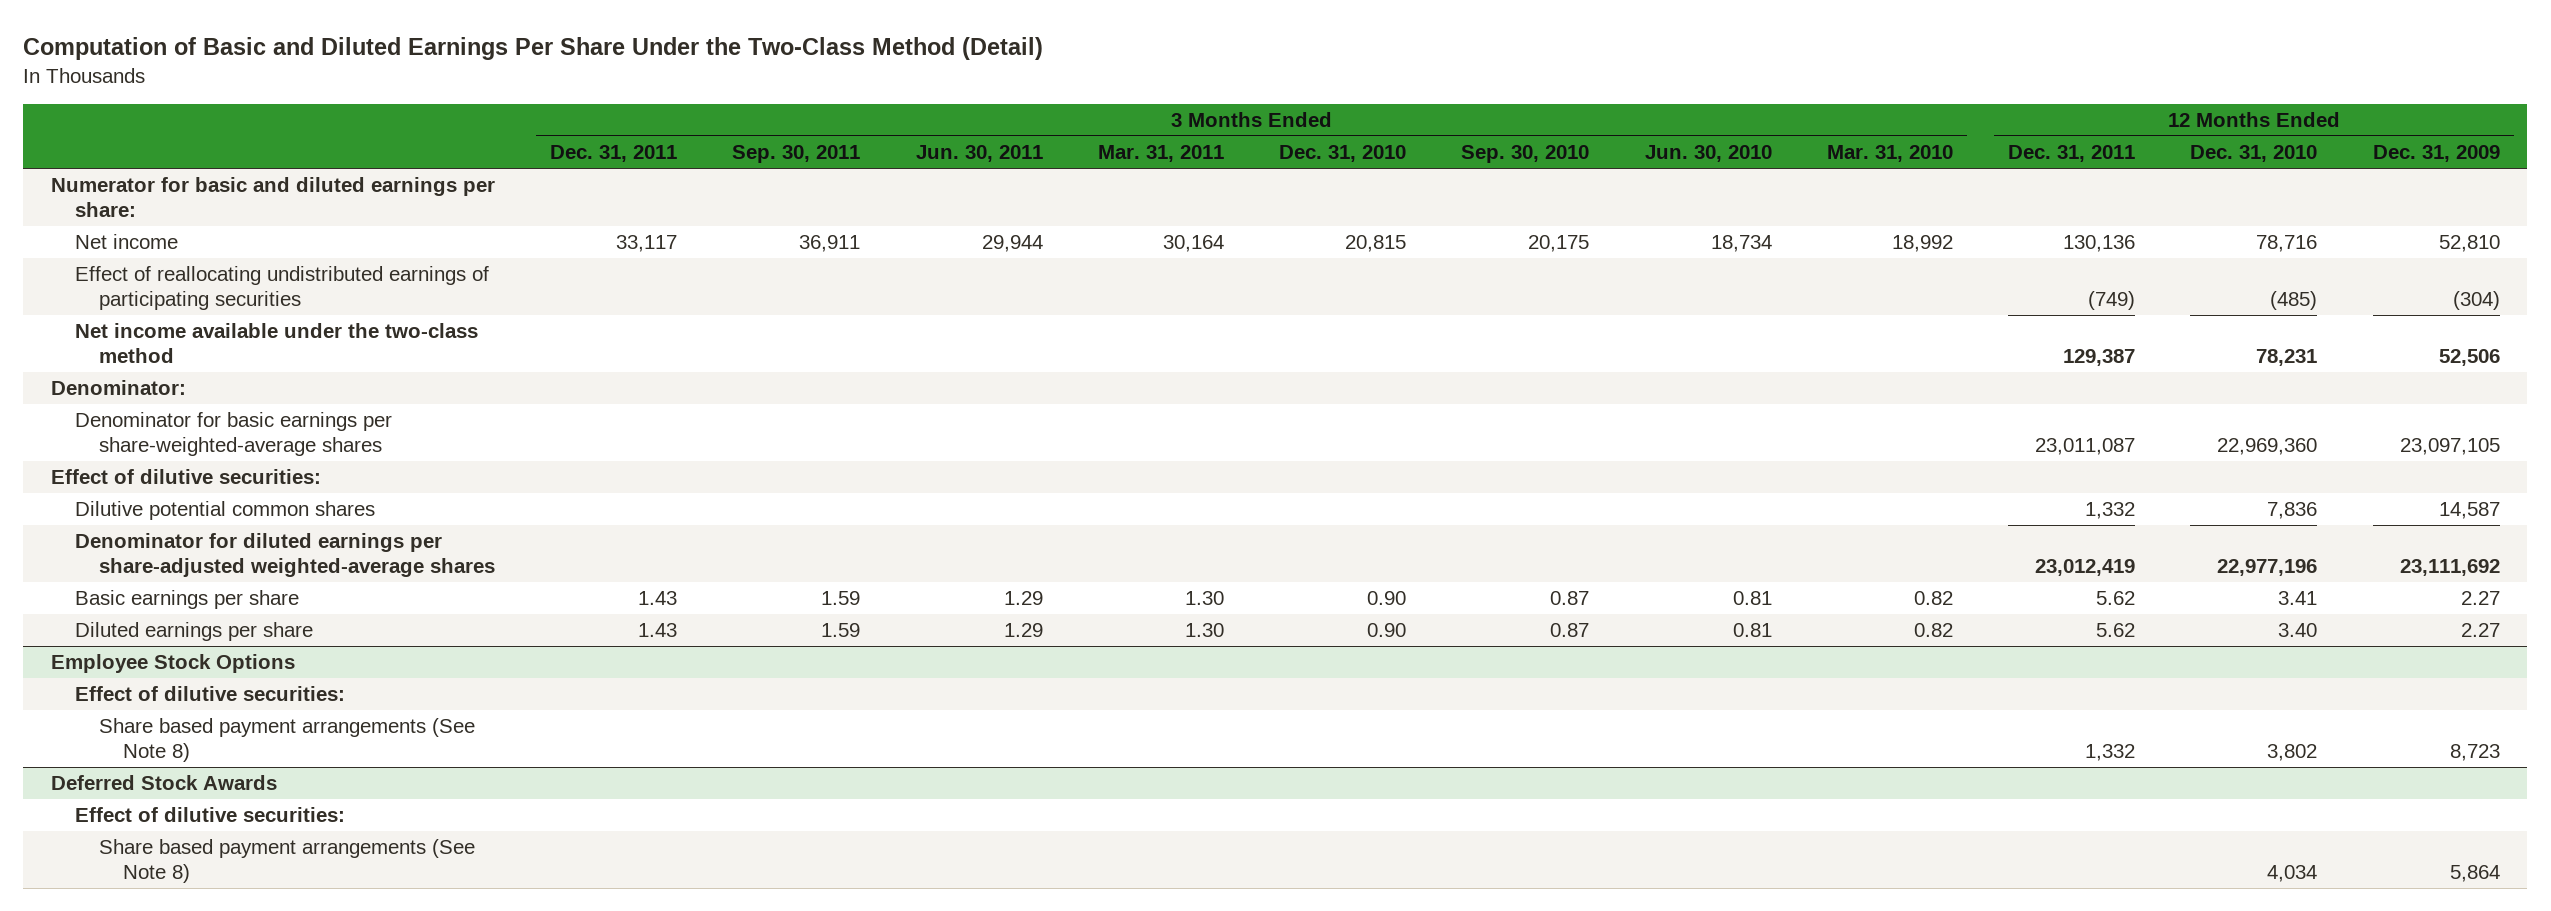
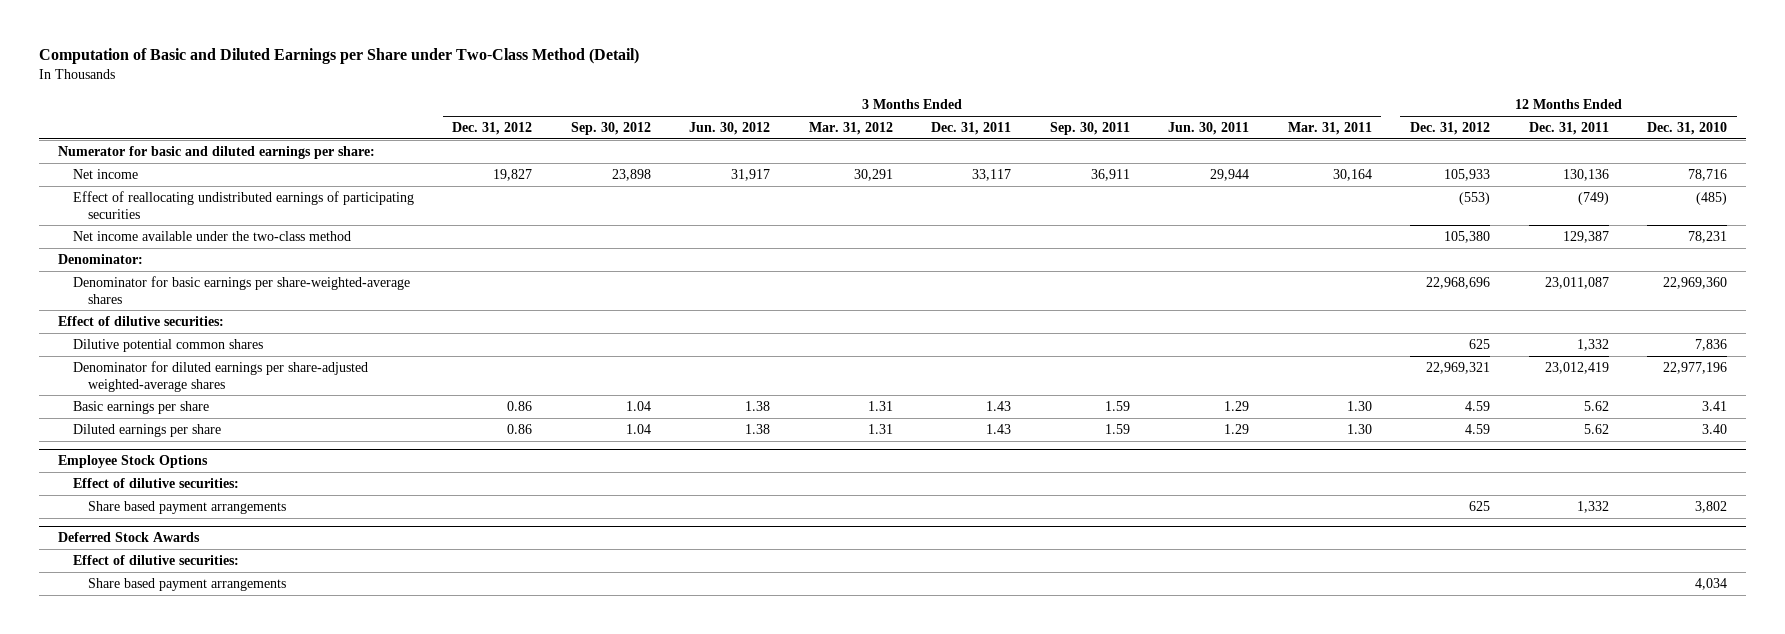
[23,37,1044,61] Computation of Basic and Diluted Earnings Per Share Under the Two-Class Method (Detail) -> [38,48,639,65] Computation of Basic and Diluted Earnings per Share under Two-Class Method (Detail)
[1279,145,1407,163] Dec. 31, 2010 -> none
[1461,145,1590,164] Sep. 30, 2010 -> none
[1644,145,1772,163] Jun. 30, 2010 -> none
[1826,145,1953,163] Mar. 31, 2010 -> none
[2372,145,2500,163] Dec. 31, 2009 -> none
none -> [452,121,533,135] Dec. 31, 2012
none -> [570,121,651,135] Sep. 30, 2012
none -> [689,121,771,135] Jun. 30, 2012
none -> [808,121,893,135] Mar. 31, 2012
none -> [1410,121,1491,135] Dec. 31, 2012
[98,718,475,763] Share based payment arrangements (See Note 8) -> [88,500,287,514] Share based payment arrangements
[98,839,475,884] Share based payment arrangements (See Note 8) -> [88,577,287,591] Share based payment arrangements

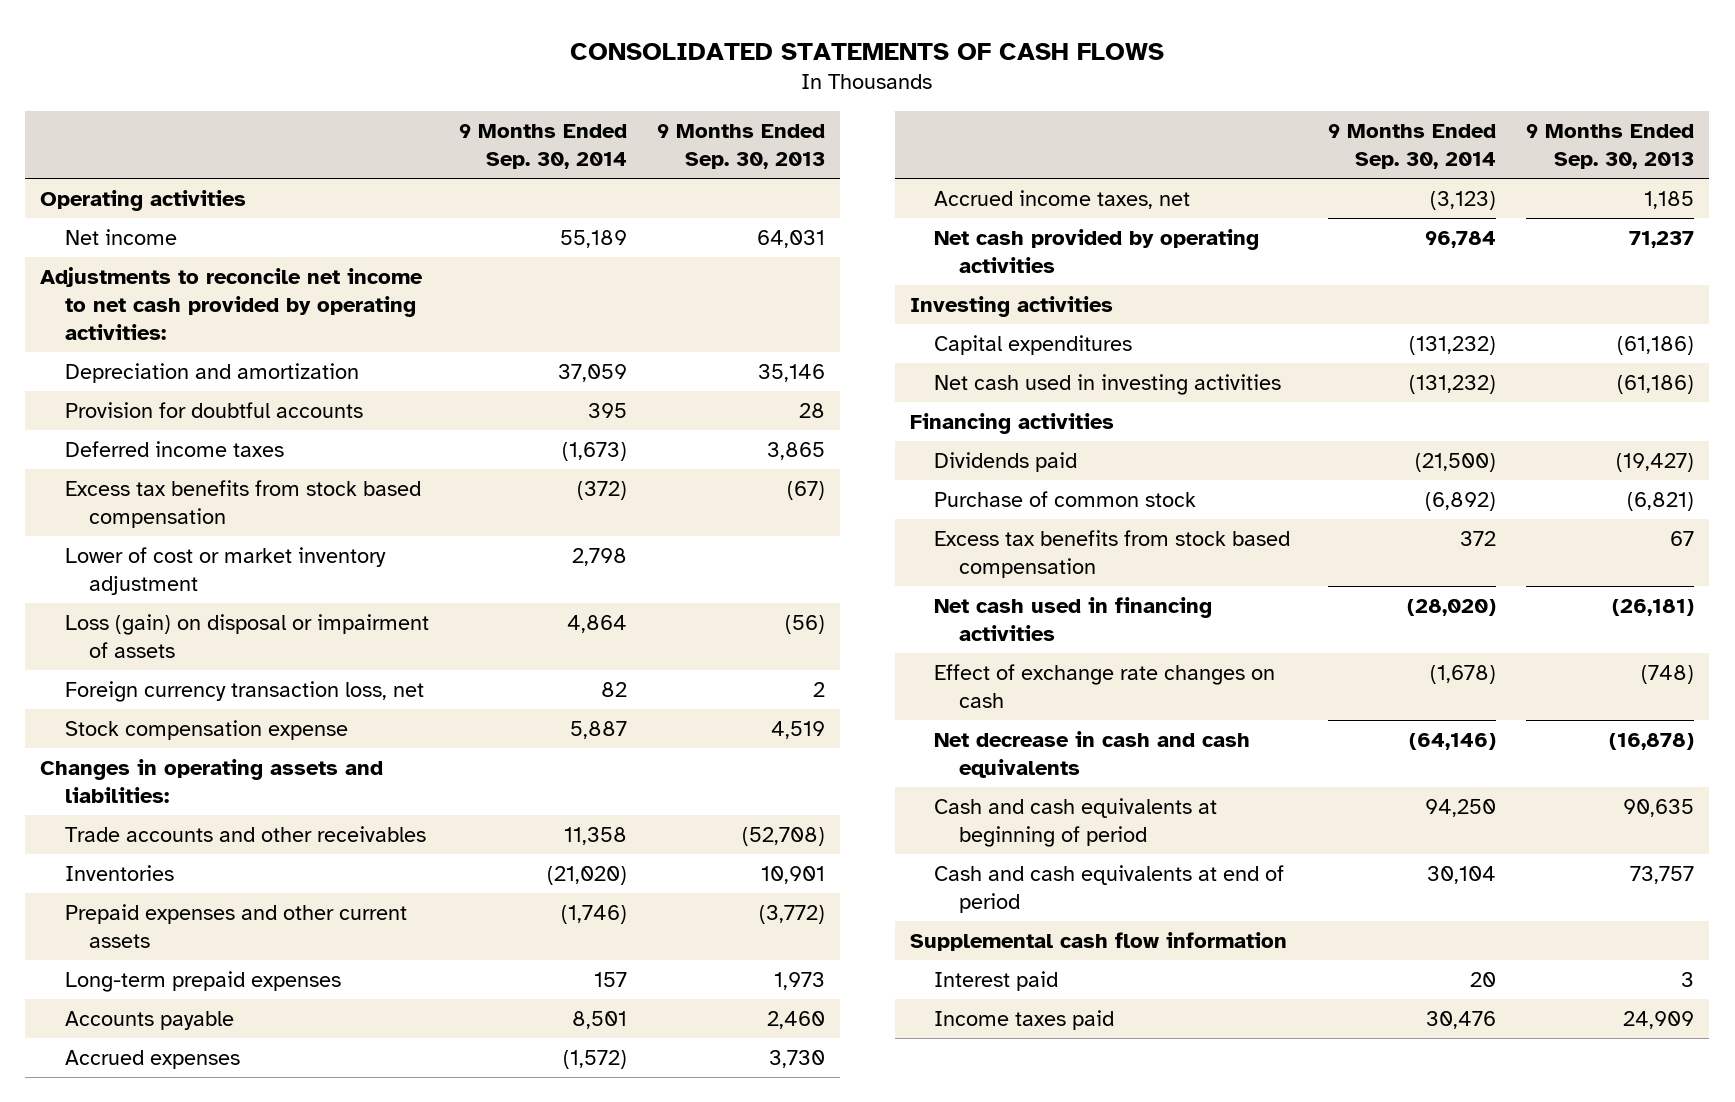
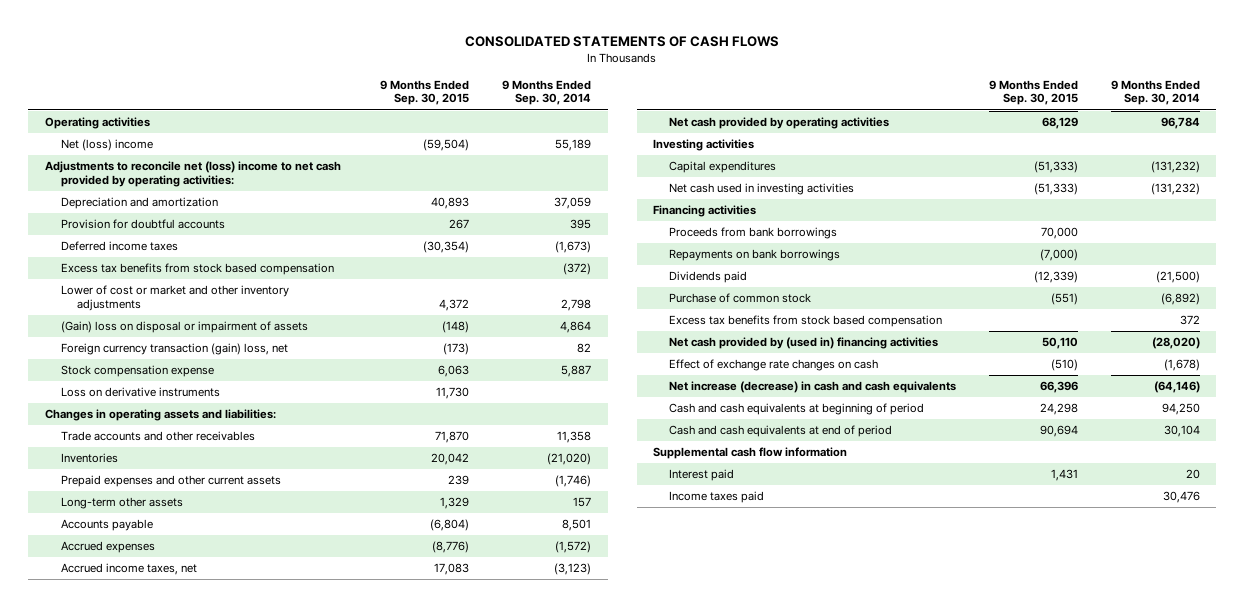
[656,124,825,170] 9 Months Ended Sep. 30, 2013 -> none
none -> [380,79,470,106] 9 Months Ended Sep. 30, 2015
[64,229,177,246] Net income -> [60,139,153,152] Net (loss) income
[40,267,424,340] Adjustments to reconcile net income to net cash provided by operating activities: -> [44,161,341,188] Adjustments to reconcile net (loss) income to net cash provided by operating activities:
[64,547,386,595] Lower of cost or market inventory adjustment -> [60,285,289,312] Lower of cost or market and other inventory adjustments
[64,614,429,658] Loss (gain) on disposal or impairment of assets -> [60,321,308,334] (Gain) loss on disposal or impairment of assets
[64,681,424,703] Foreign currency transaction loss, net -> [60,343,288,356] Foreign currency transaction (gain) loss, net
none -> [60,387,220,398] Loss on derivative instruments
[64,971,341,993] Long-term prepaid expenses -> [60,497,183,510] Long-term other assets
none -> [669,227,838,240] Proceeds from bank borrowings
none -> [669,249,841,262] Repayments on bank borrowings
[934,597,1213,641] Net cash used in financing activities -> [669,337,939,350] Net cash provided by (used in) financing activities
[934,731,1251,778] Net decrease in cash and cash equivalents -> [669,381,957,394] Net increase (decrease) in cash and cash equivalents

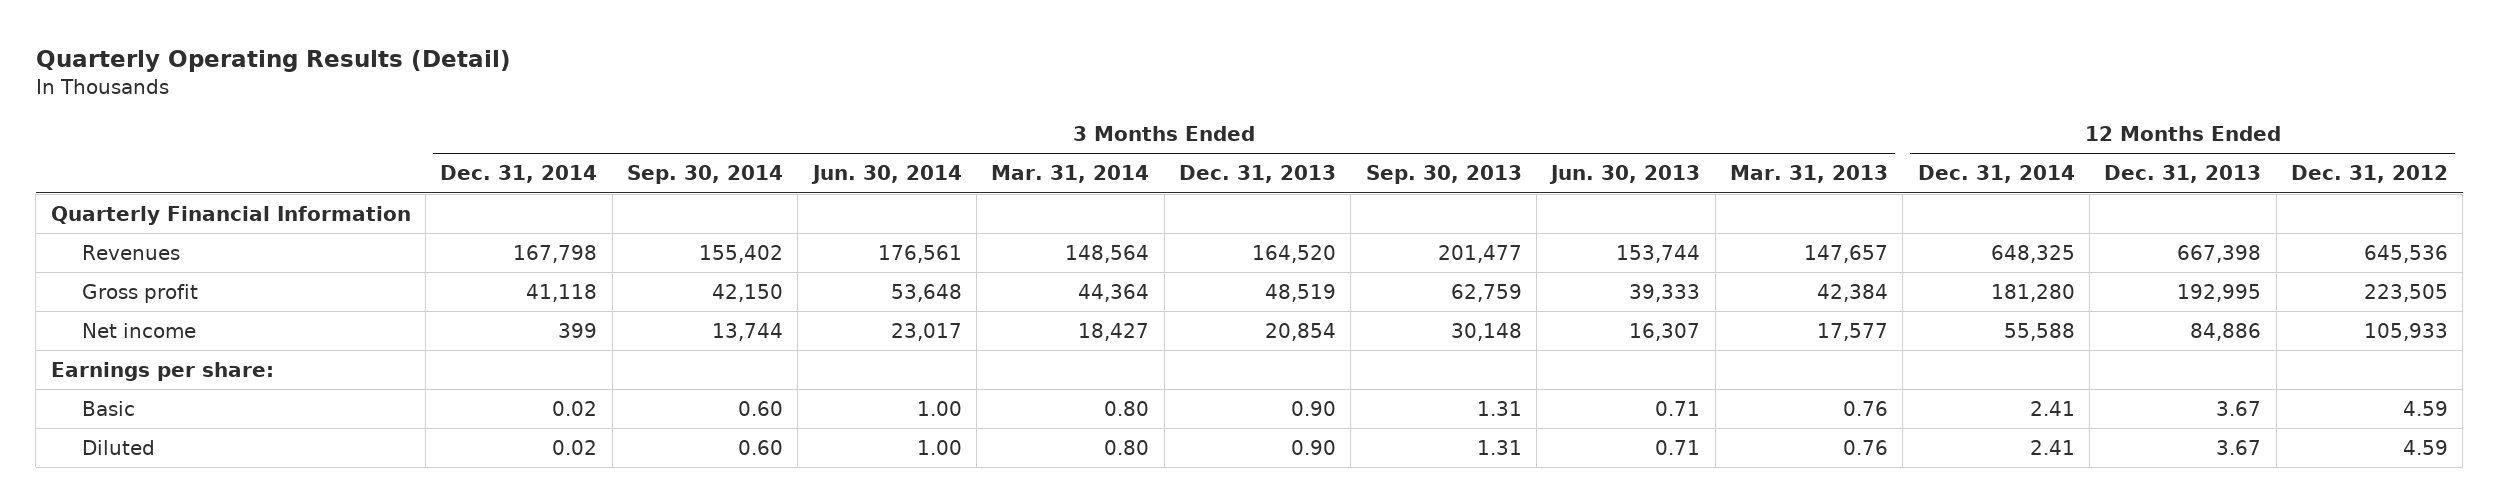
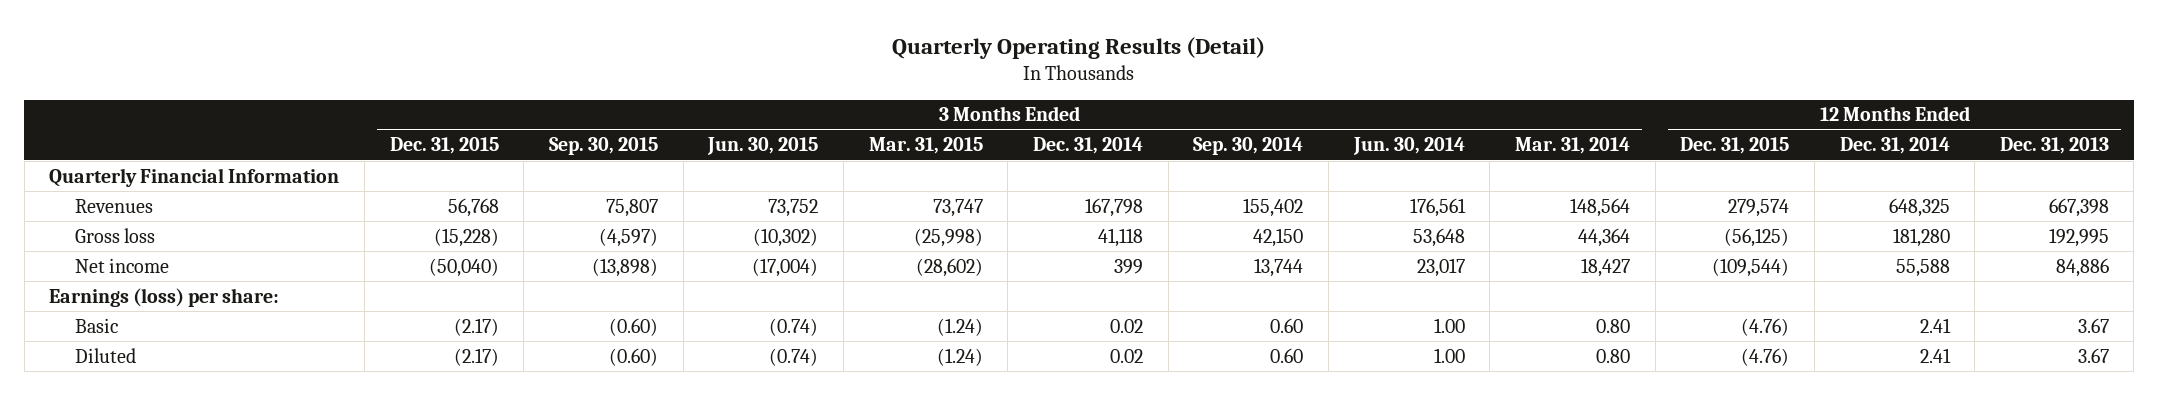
[1178,165,1336,184] Dec. 31, 2013 -> none
[1365,165,1522,185] Sep. 30, 2013 -> none
[1549,165,1701,185] Jun. 30, 2013 -> none
[1729,165,1888,184] Mar. 31, 2013 -> none
[2290,165,2448,184] Dec. 31, 2012 -> none
none -> [389,137,499,155] Dec. 31, 2015
none -> [548,137,658,156] Sep. 30, 2015
none -> [707,137,819,156] Jun. 30, 2015
none -> [868,137,983,155] Mar. 31, 2015
none -> [1680,137,1790,155] Dec. 31, 2015
[81,283,198,303] Gross profit -> [74,227,155,243] Gross loss
[50,361,274,381] Earnings per share: -> [49,287,280,307] Earnings (loss) per share:

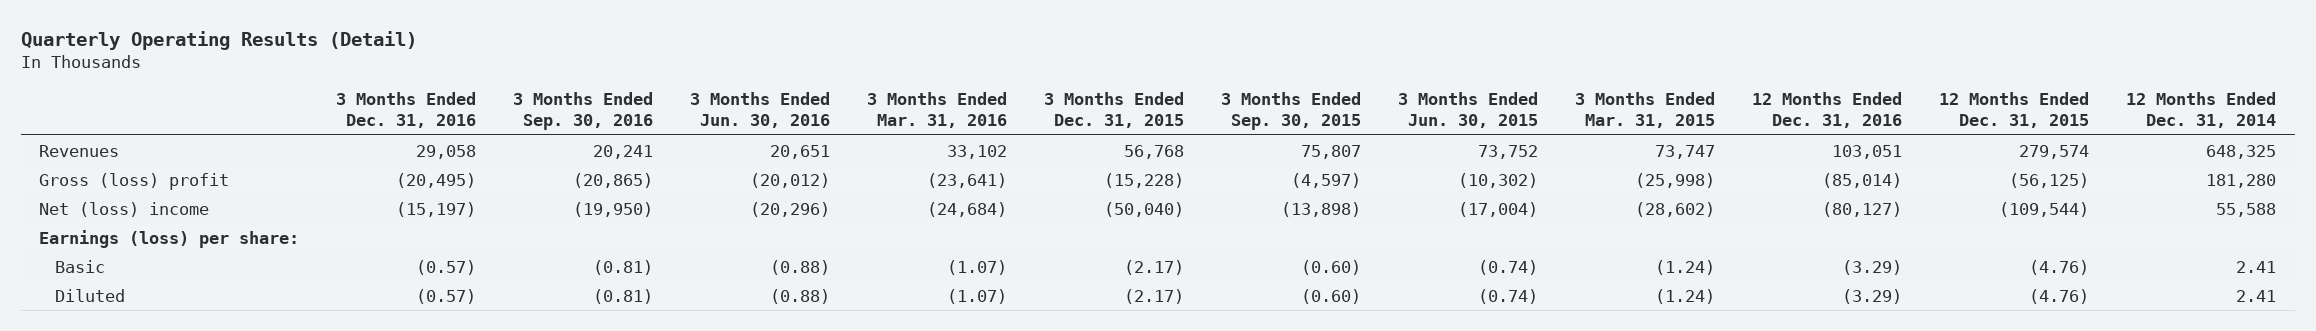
[1032,137,1143,155] Dec. 31, 2014 -> none
[1193,137,1304,156] Sep. 30, 2014 -> none
[1352,137,1465,156] Jun. 30, 2014 -> none
[1514,137,1630,155] Mar. 31, 2014 -> none
[1999,137,2109,155] Dec. 31, 2013 -> none
none -> [336,92,477,129] 3 Months Ended Dec. 31, 2016
none -> [513,92,654,131] 3 Months Ended Sep. 30, 2016
none -> [690,92,831,129] 3 Months Ended Jun. 30, 2016
none -> [867,92,1008,129] 3 Months Ended Mar. 31, 2016
none -> [1752,92,1903,129] 12 Months Ended Dec. 31, 2016
[49,167,340,187] Quarterly Financial Information -> none
[74,227,155,243] Gross loss -> [39,172,230,190] Gross (loss) profit
[74,257,169,273] Net income -> [39,201,210,217] Net (loss) income

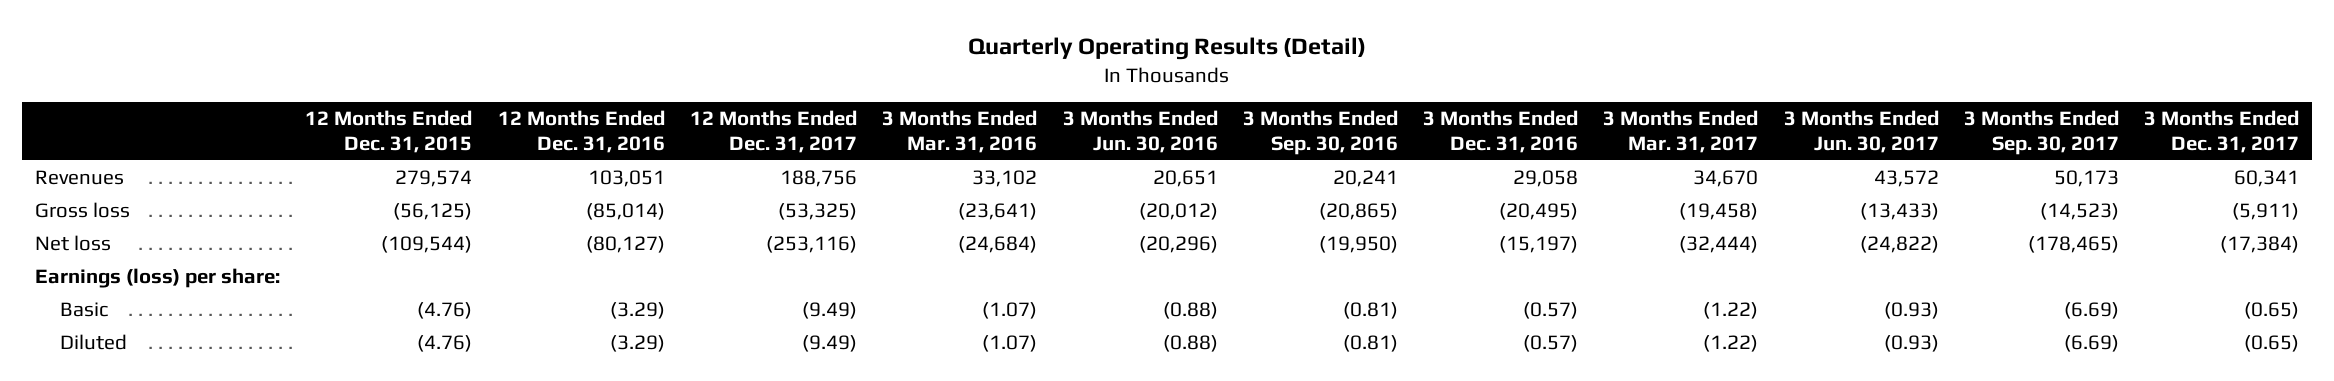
[1044,92,1185,129] 3 Months Ended Dec. 31, 2015 -> none
[1221,92,1362,131] 3 Months Ended Sep. 30, 2015 -> none
[1398,92,1539,129] 3 Months Ended Jun. 30, 2015 -> none
[1575,92,1716,129] 3 Months Ended Mar. 31, 2015 -> none
[2126,92,2277,129] 12 Months Ended Dec. 31, 2014 -> none
none -> [689,110,857,153] 12 Months Ended Dec. 31, 2017
none -> [1603,110,1759,153] 3 Months Ended Mar. 31, 2017
none -> [1783,110,1939,153] 3 Months Ended Jun. 30, 2017
none -> [1964,110,2120,155] 3 Months Ended Sep. 30, 2017
none -> [2144,110,2300,153] 3 Months Ended Dec. 31, 2017
[39,172,230,190] Gross (loss) profit -> [34,202,130,219] Gross loss
[39,201,210,217] Net (loss) income -> [34,235,111,252] Net loss

